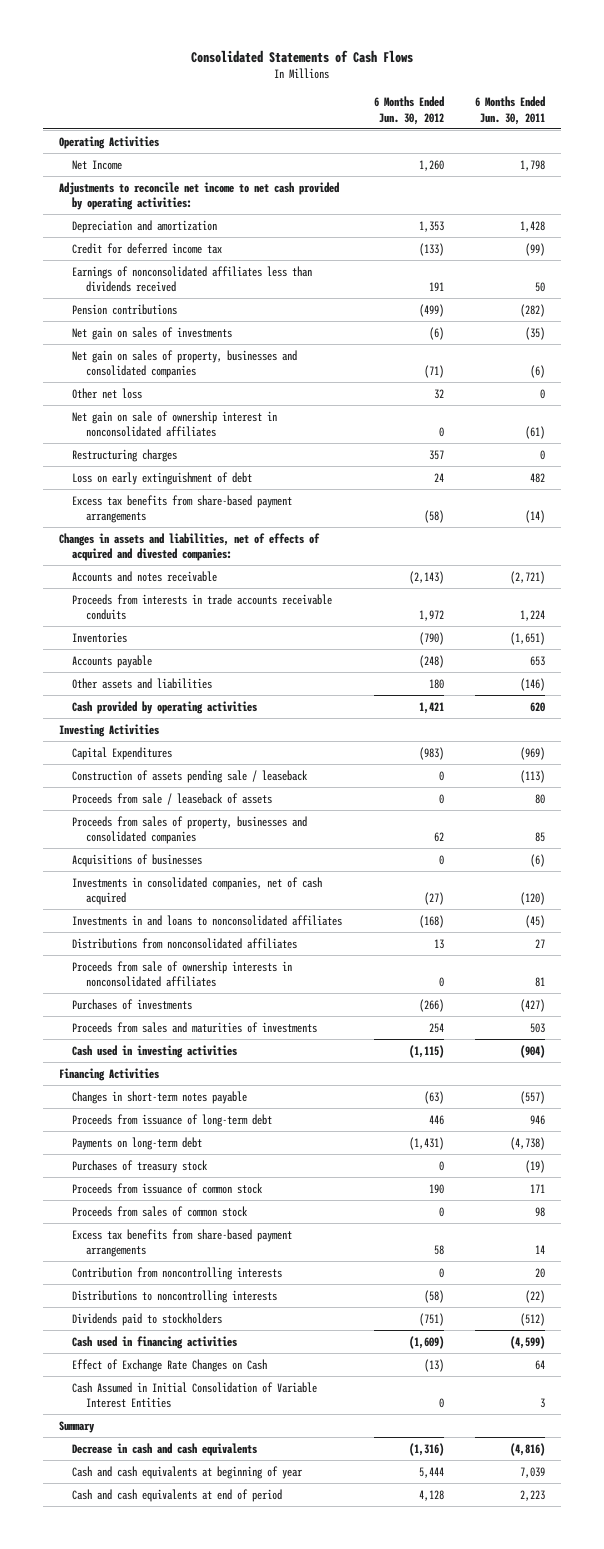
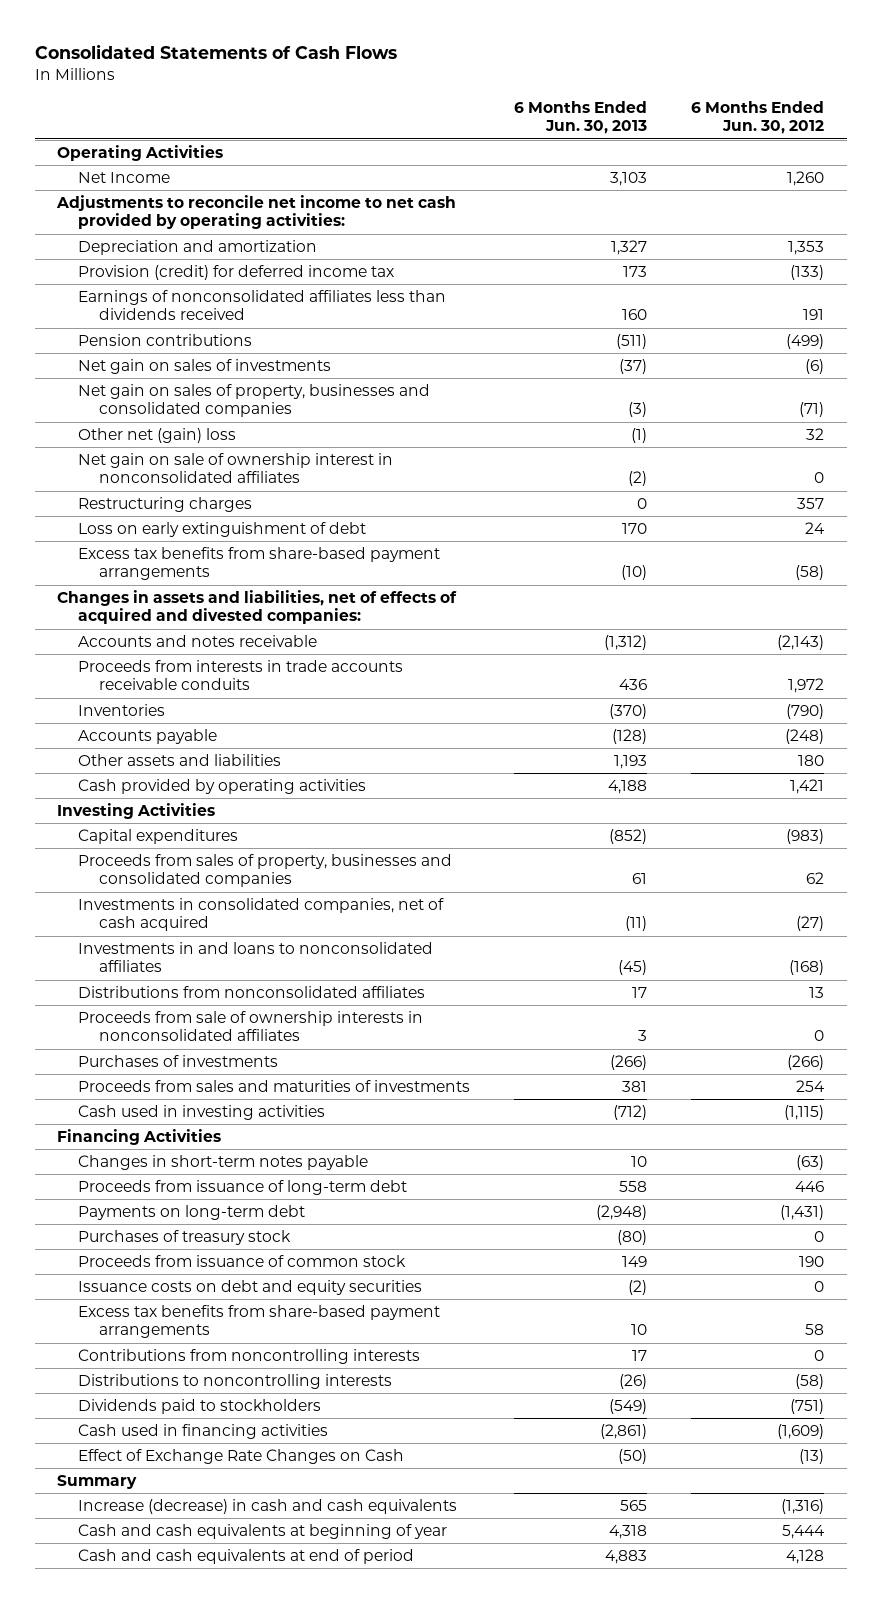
[475,96,546,125] 6 Months Ended Jun. 30, 2011 -> none
none -> [514,100,648,135] 6 Months Ended Jun. 30, 2013
[72,242,223,254] Credit for deferred income tax -> [78,264,395,280] Provision (credit) for deferred income tax
[72,387,143,399] Other net loss -> [78,427,237,443] Other net (gain) loss
[72,769,309,783] Construction of assets pending sale / leaseback -> none
[72,792,273,805] Proceeds from sale / leaseback of assets -> none
[72,746,173,760] Capital Expenditures -> [78,828,239,844] Capital expenditures
[72,853,203,867] Acquisitions of businesses -> none
[72,1205,249,1217] Proceeds from sales of common stock -> none
none -> [78,1279,423,1295] Issuance costs on debt and equity securities
[72,1266,283,1280] Contribution from noncontrolling interests -> [78,1348,421,1364] Contributions from noncontrolling interests
[72,1381,318,1409] Cash Assumed in Initial Consolidation of Variable Interest Entities -> none
[72,1442,258,1456] Decrease in cash and cash equivalents -> [78,1498,458,1514] Increase (decrease) in cash and cash equivalents

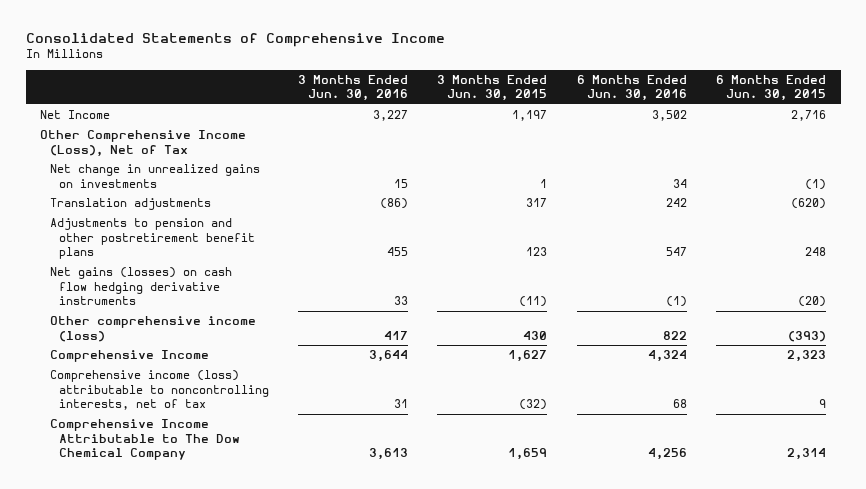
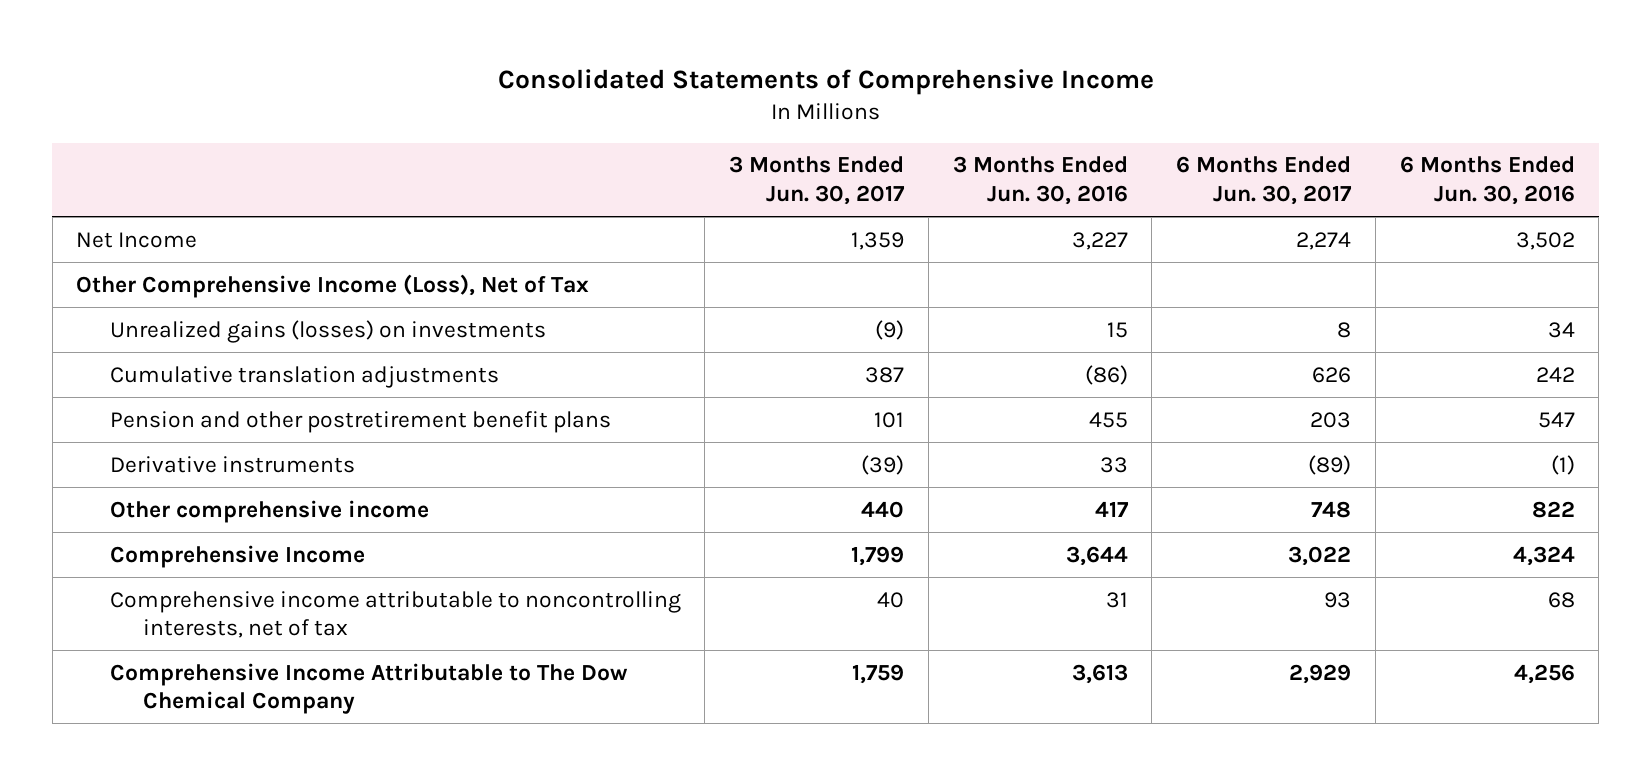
[437,74,548,102] 3 Months Ended Jun. 30, 2015 -> none
[715,74,826,102] 6 Months Ended Jun. 30, 2015 -> none
none -> [729,156,906,206] 3 Months Ended Jun. 30, 2017
none -> [1176,156,1353,206] 6 Months Ended Jun. 30, 2017
[49,164,260,188] Net change in unrealized gains on investments -> [109,319,546,343] Unrealized gains (losses) on investments
[49,198,211,211] Translation adjustments -> [109,365,499,388] Cumulative translation adjustments
[49,218,256,260] Adjustments to pension and other postretirement benefit plans -> [109,410,611,433] Pension and other postretirement benefit plans
[49,267,232,306] Net gains (losses) on cash flow hedging derivative instruments -> [109,455,355,473] Derivative instruments
[49,316,256,342] Other comprehensive income (loss) -> [109,499,429,523] Other comprehensive income
[49,370,270,411] Comprehensive income (loss) attributable to noncontrolling interests, net of tax -> [109,590,681,639] Comprehensive income attributable to noncontrolling interests, net of tax

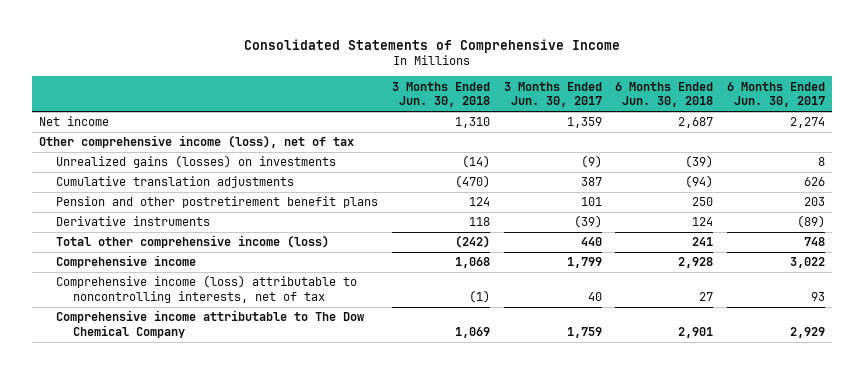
[952,156,1128,206] 3 Months Ended Jun. 30, 2016 -> none
[1399,156,1575,206] 6 Months Ended Jun. 30, 2016 -> none
none -> [391,81,490,108] 3 Months Ended Jun. 30, 2018
none -> [615,81,714,108] 6 Months Ended Jun. 30, 2018
[76,231,198,248] Net Income -> [38,116,109,127] Net income
[76,273,590,298] Other Comprehensive Income (Loss), Net of Tax -> [38,135,354,149] Other comprehensive income (loss), net of tax
[109,499,429,523] Other comprehensive income -> [55,235,329,249] Total other comprehensive income (loss)
[109,544,365,568] Comprehensive Income -> [55,255,196,269] Comprehensive income
[109,590,681,639] Comprehensive income attributable to noncontrolling interests, net of tax -> [55,275,357,303] Comprehensive income (loss) attributable to noncontrolling interests, net of tax
[109,662,628,715] Comprehensive Income Attributable to The Dow Chemical Company -> [55,310,365,338] Comprehensive income attributable to The Dow Chemical Company

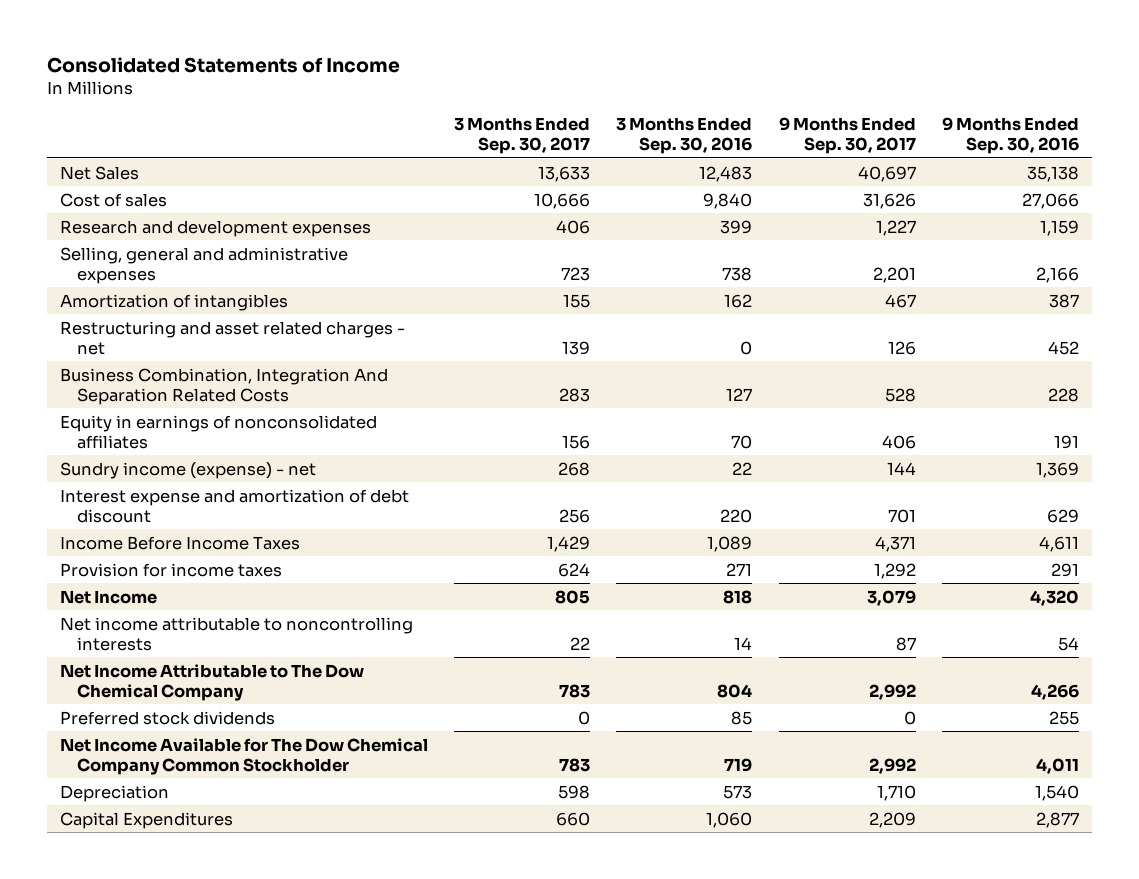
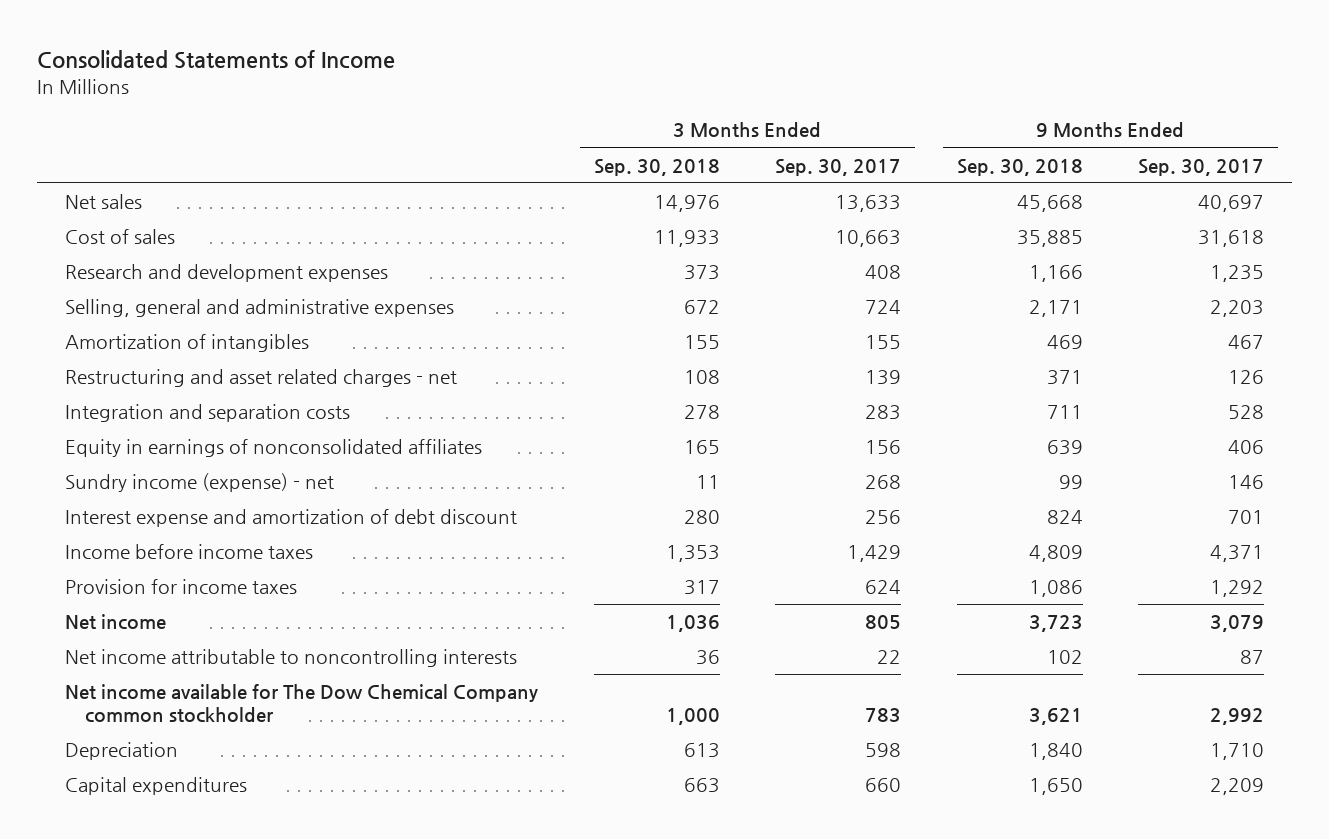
[616,116,753,154] 3 Months Ended Sep. 30, 2016 -> none
[941,116,1079,154] 9 Months Ended Sep. 30, 2016 -> none
none -> [593,158,720,176] Sep. 30, 2018
none -> [956,158,1083,176] Sep. 30, 2018
[59,165,139,180] Net Sales -> [65,194,143,210] Net sales
[534,192,591,209] 10,666 -> [835,230,902,248] 10,663
[862,192,916,209] 31,626 -> [1198,230,1265,248] 31,618
[556,219,591,234] 406 -> [865,265,902,280] 408
[875,219,916,236] 1,227 -> [1210,265,1265,283] 1,235
[561,266,591,281] 723 -> [865,300,902,315] 724
[872,266,916,283] 2,201 -> [1210,300,1265,318] 2,203
[59,367,388,405] Business Combination, Integration And Separation Related Costs -> [65,404,351,423] Integration and separation costs
[886,461,916,475] 144 -> [1228,475,1265,490] 146
[59,535,300,550] Income Before Income Taxes -> [65,544,314,560] Income before income taxes
[59,589,157,604] Net Income -> [65,614,167,631] Net income
[59,710,275,725] Preferred stock dividends -> none
[59,737,428,775] Net Income Available for The Dow Chemical Company Common Stockholder -> none
[59,663,364,701] Net Income Attributable to The Dow Chemical Company -> [65,684,539,724] Net income available for The Dow Chemical Company common stockholder
[59,811,233,829] Capital Expenditures -> [65,777,248,796] Capital expenditures

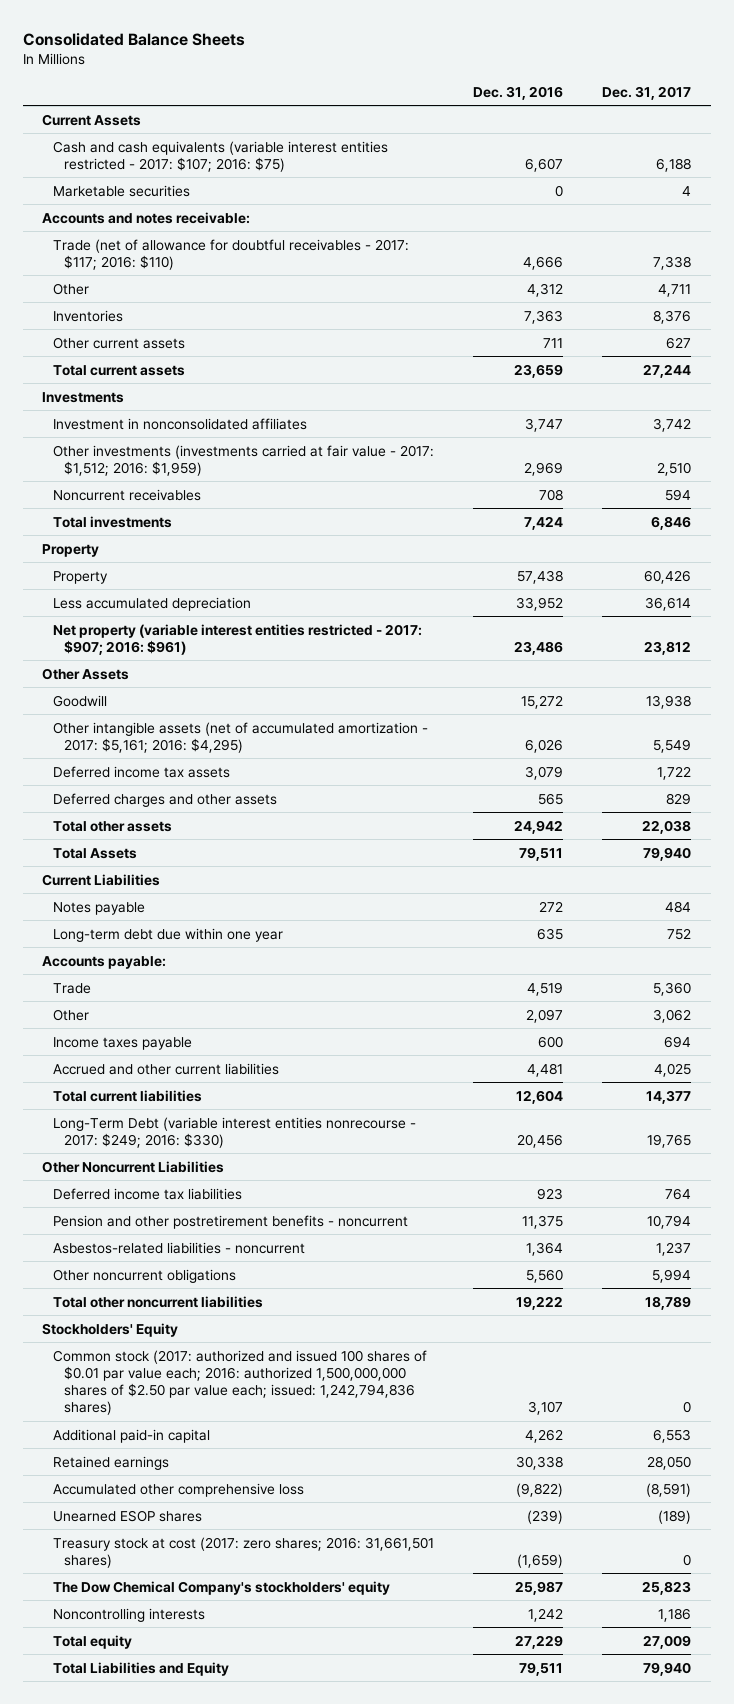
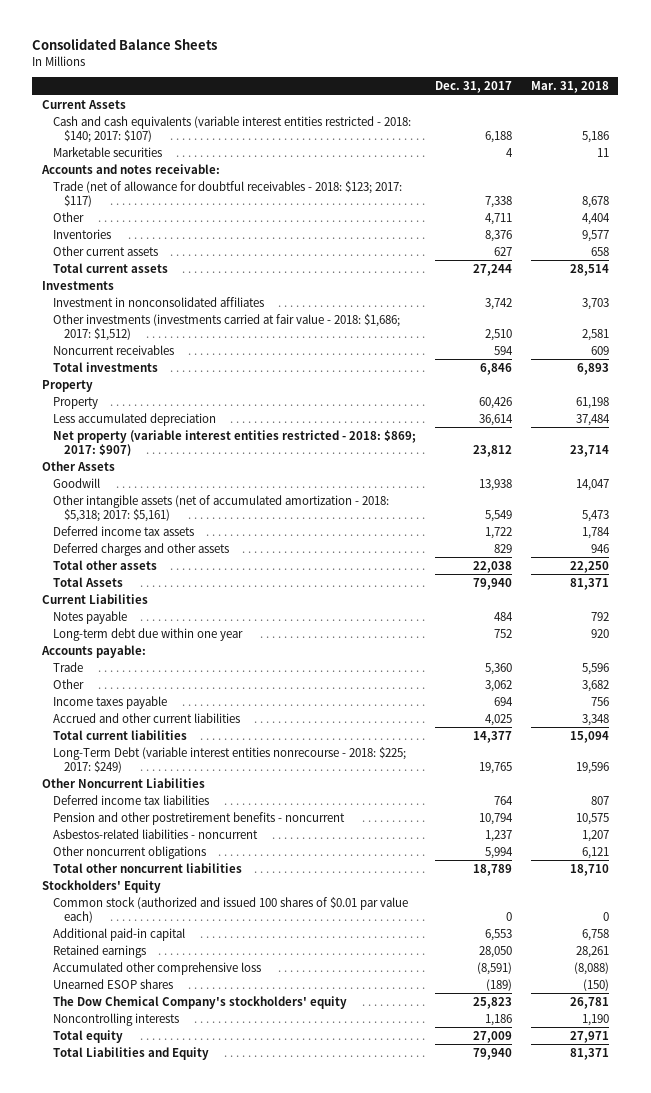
[473,85,564,100] Dec. 31, 2016 -> none
none -> [530,81,609,94] Mar. 31, 2018
[53,140,389,172] Cash and cash equivalents (variable interest entities restricted - 2017: $107; 2016: $75) -> [53,115,412,143] Cash and cash equivalents (variable interest entities restricted - 2018: $140; 2017: $107)
[53,238,410,270] Trade (net of allowance for doubtful receivables - 2017: $117; 2016: $110) -> [53,180,403,207] Trade (net of allowance for doubtful receivables - 2018: $123; 2017: $117)
[53,444,435,476] Other investments (investments carried at fair value - 2017: $1,512; 2016: $1,959) -> [53,313,401,341] Other investments (investments carried at fair value - 2018: $1,686; 2017: $1,512)
[53,623,423,655] Net property (variable interest entities restricted - 2017: $907; 2016: $961) -> [53,429,417,456] Net property (variable interest entities restricted - 2018: $869; 2017: $907)
[53,721,429,753] Other intangible assets (net of accumulated amortization - 2017: $5,161; 2016: $4,295) -> [53,494,390,522] Other intangible assets (net of accumulated amortization - 2018: $5,318; 2017: $5,161)
[53,1116,417,1148] Long-Term Debt (variable interest entities nonrecourse - 2017: $249; 2016: $330) -> [53,746,407,773] Long-Term Debt (variable interest entities nonrecourse - 2018: $225; 2017: $249)
[53,1349,428,1416] Common stock (2017: authorized and issued 100 shares of $0.01 par value each; 2016: authorized 1,500,000,000 shares of $2.50 par value each; issued: 1,242,794,836 shares) -> [53,896,409,923] Common stock (authorized and issued 100 shares of $0.01 par value each)
[53,1536,435,1568] Treasury stock at cost (2017: zero shares; 2016: 31,661,501 shares) -> none

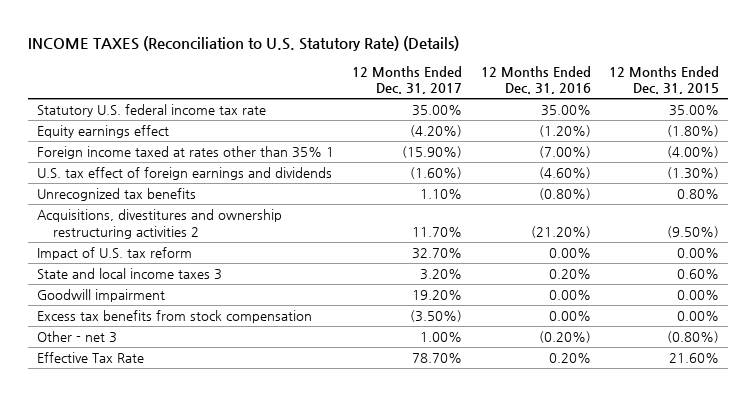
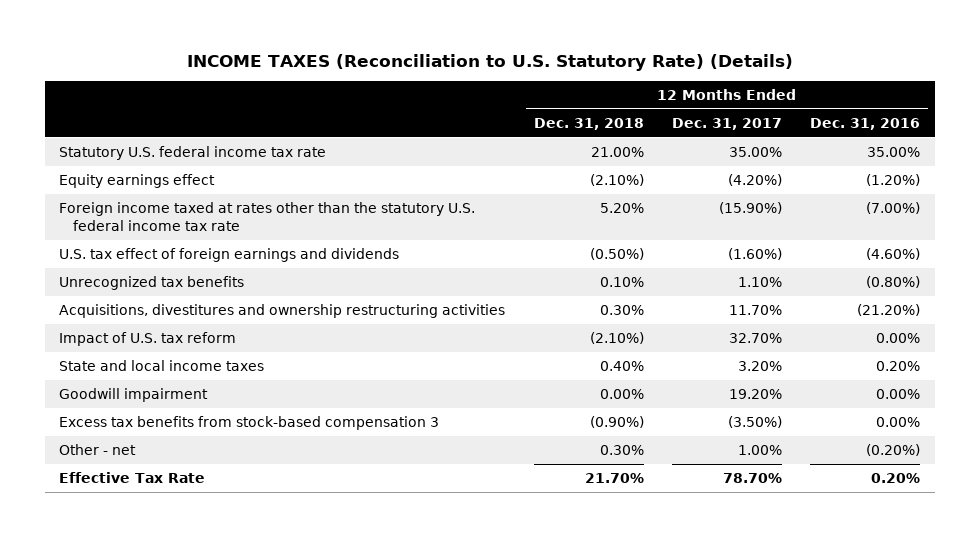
[608,65,719,95] 12 Months Ended Dec. 31, 2015 -> none
none -> [533,118,644,131] Dec. 31, 2018
[37,146,335,160] Foreign income taxed at rates other than 35% 1 -> [59,202,476,231] Foreign income taxed at rates other than the statutory U.S. federal income tax rate
[37,209,283,239] Acquisitions, divestitures and ownership restructuring activities 2 -> [59,304,506,319] Acquisitions, divestitures and ownership restructuring activities
[37,268,223,281] State and local income taxes 3 -> [59,360,265,372] State and local income taxes
[37,310,313,324] Excess tax benefits from stock compensation -> [59,416,440,431] Excess tax benefits from stock-based compensation 3
[37,331,118,344] Other - net 3 -> [59,444,137,456] Other - net

